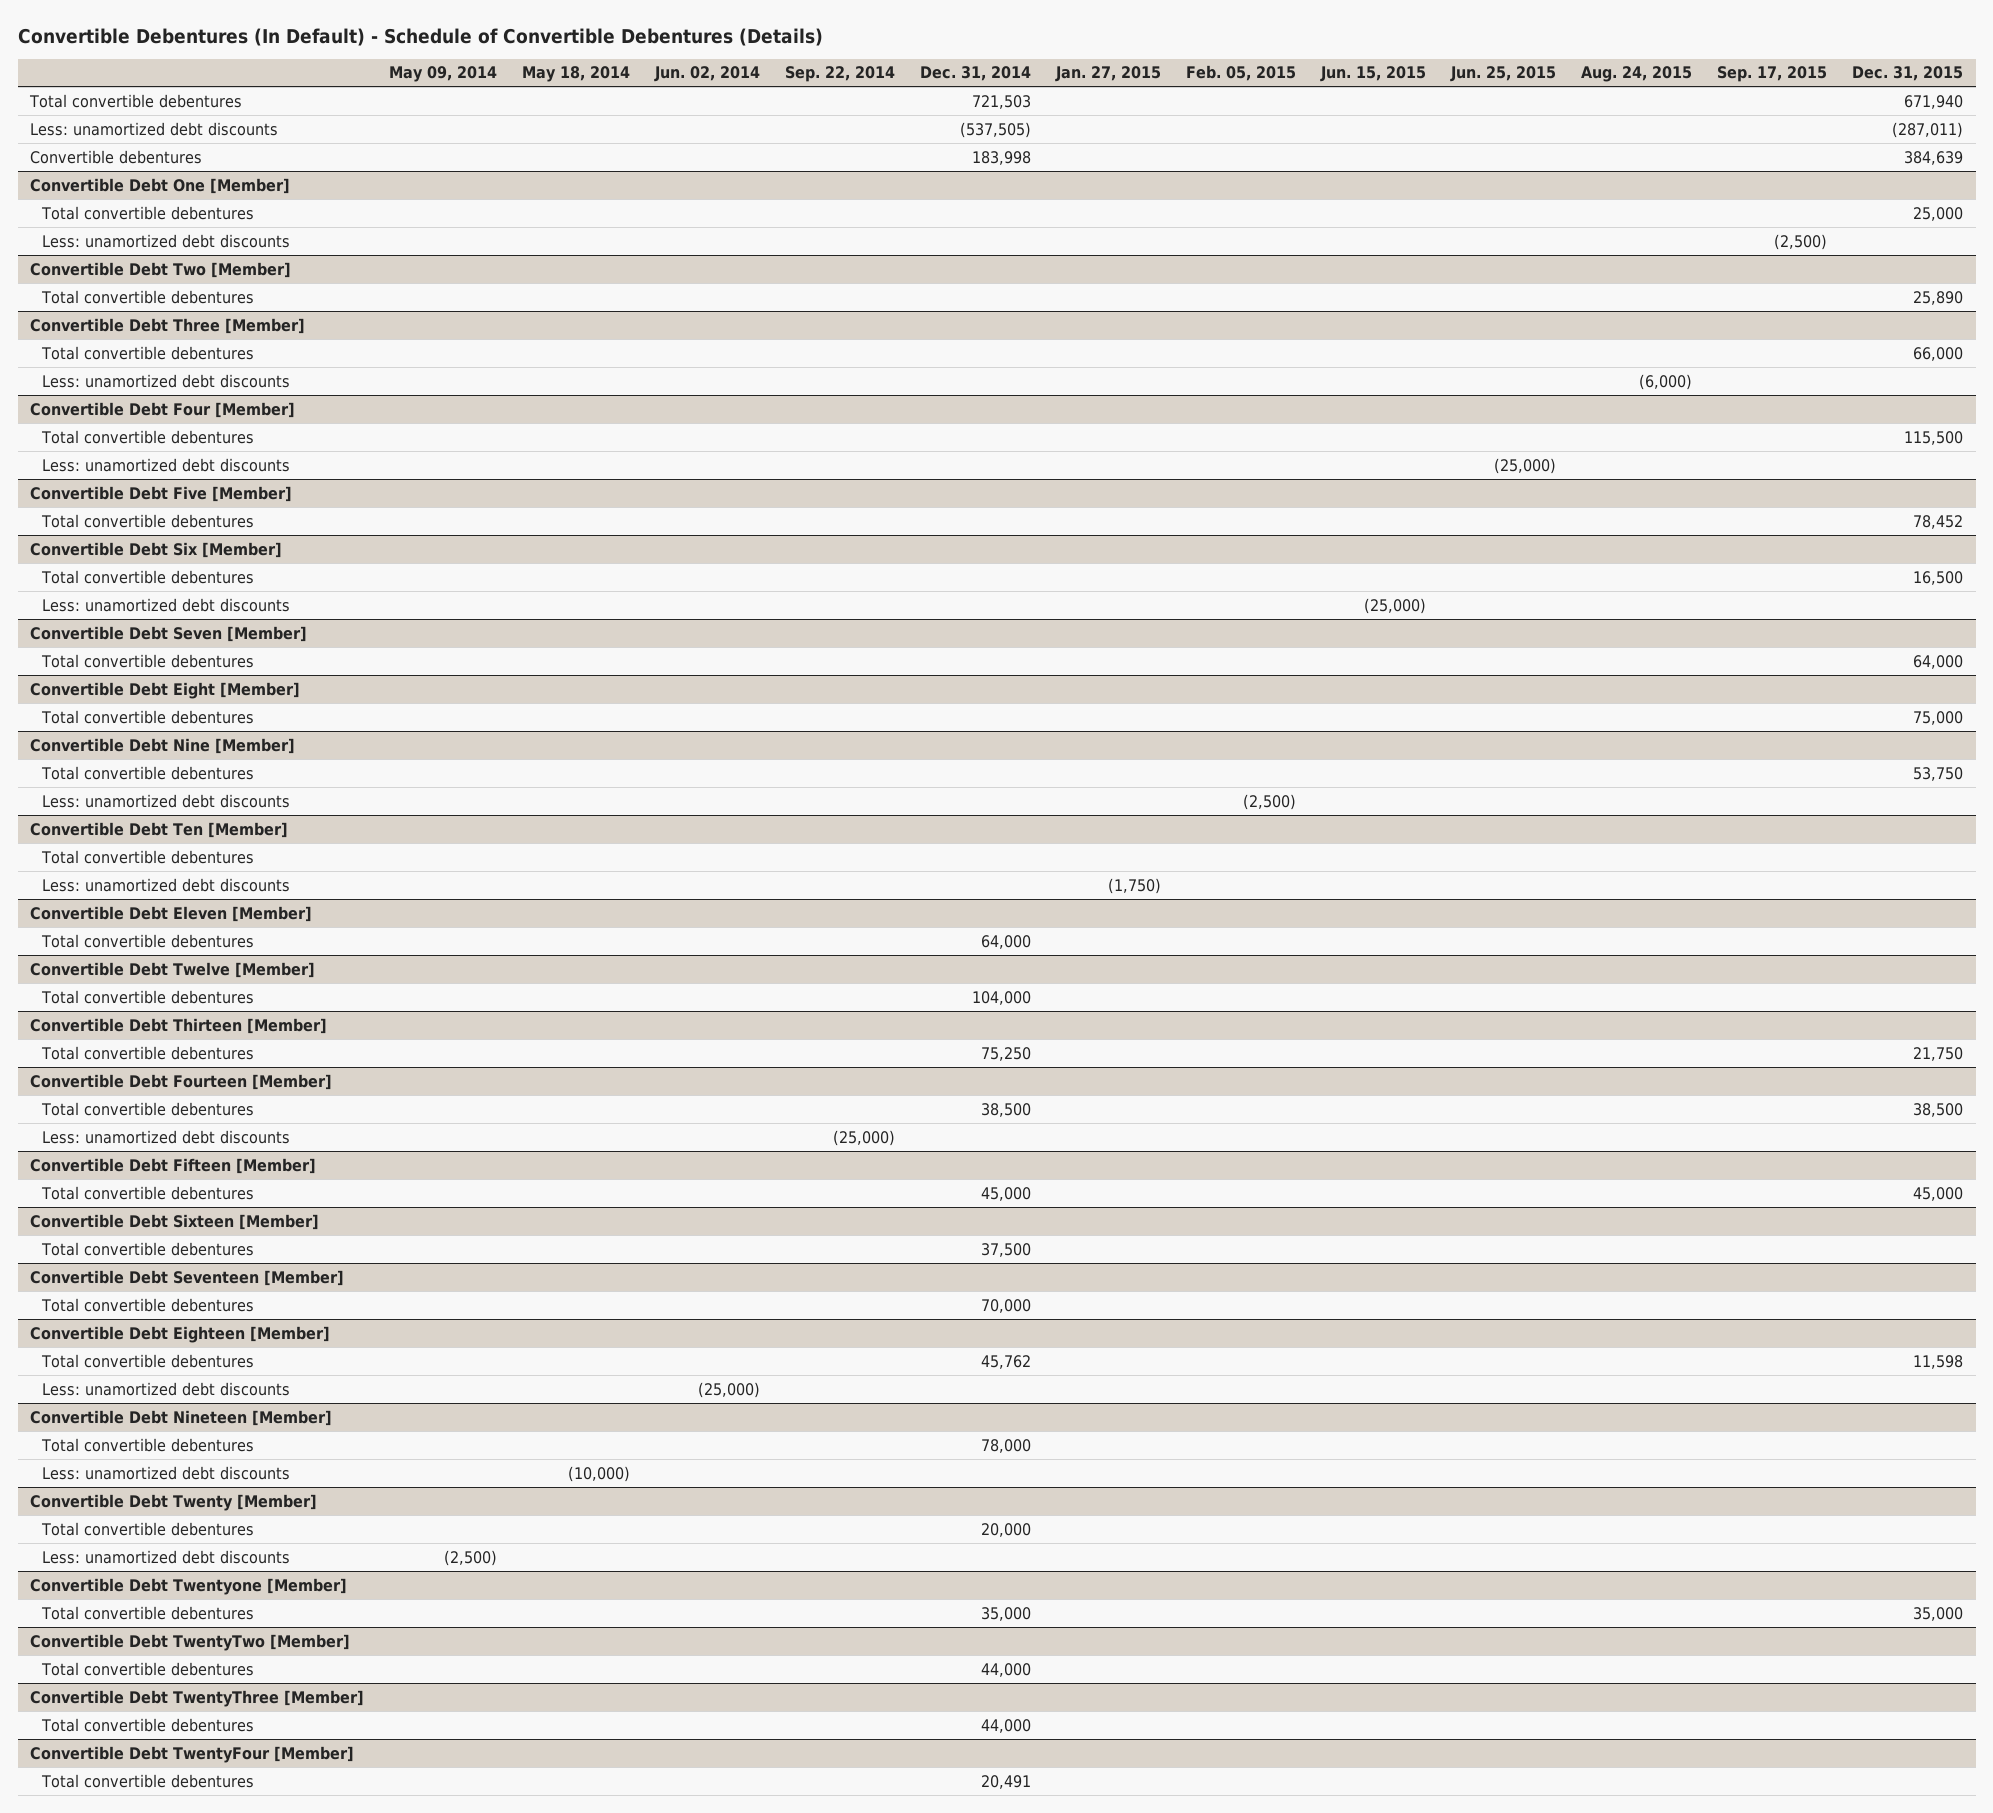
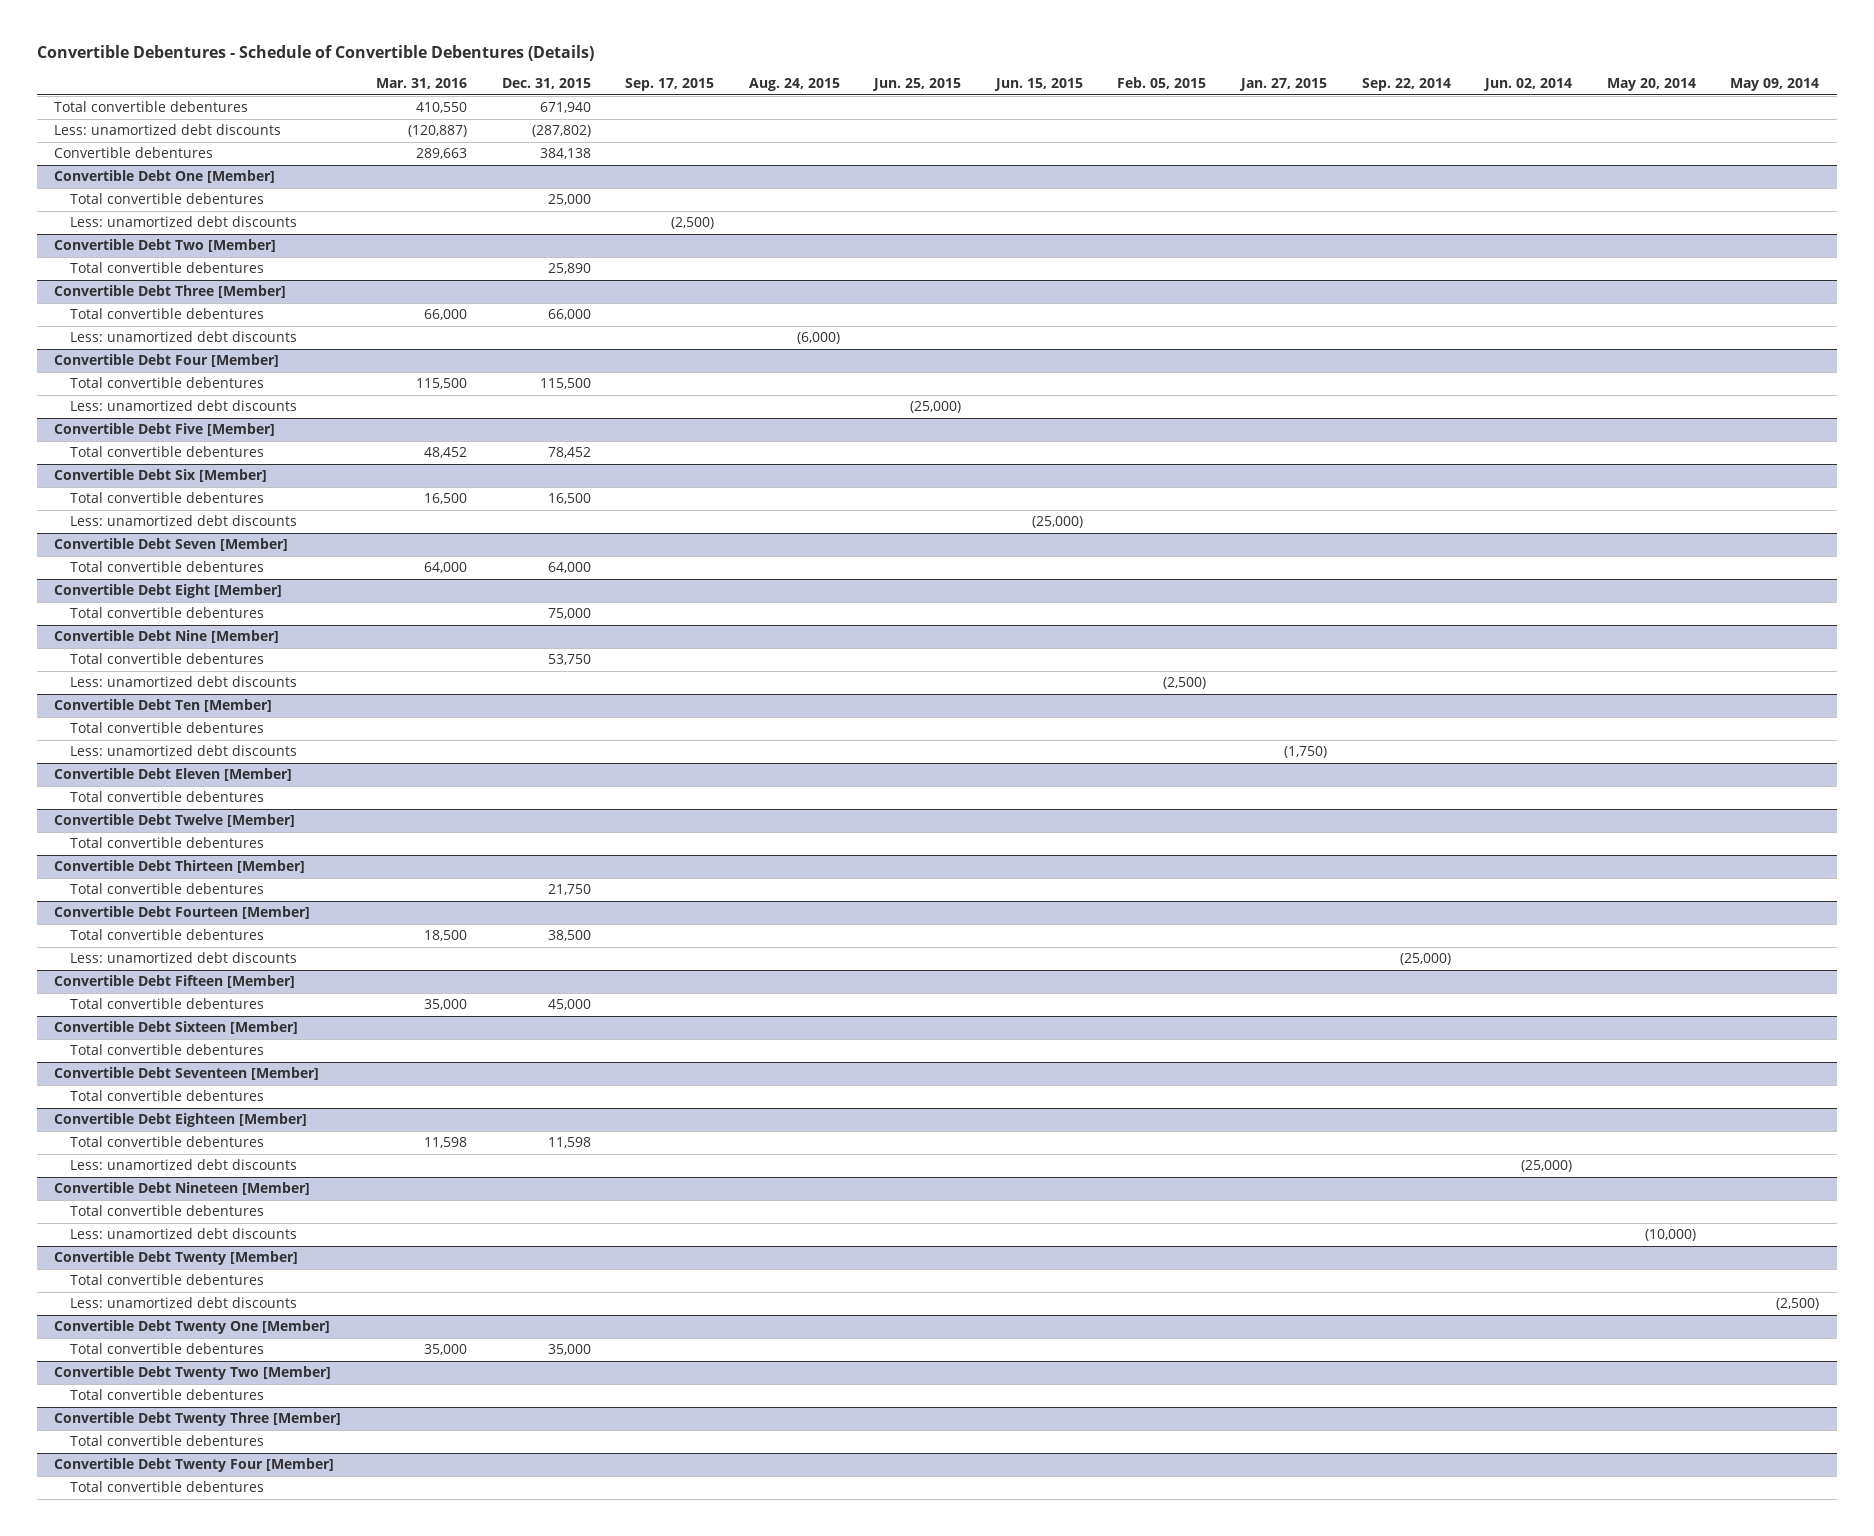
[17,27,823,46] Convertible Debentures (In Default) - Schedule of Convertible Debentures (Details) -> [37,45,595,62] Convertible Debentures - Schedule of Convertible Debentures (Details)
[522,66,631,83] May 18, 2014 -> none
[920,66,1032,82] Dec. 31, 2014 -> none
none -> [376,77,468,89] Mar. 31, 2016
none -> [1606,77,1696,91] May 20, 2014
[1892,121,1964,138] (287,011) -> [531,125,591,138] (287,802)
[1904,150,1964,165] 384,639 -> [539,148,591,160] 384,138
[30,1577,348,1595] Convertible Debt Twentyone [Member] -> [54,1320,331,1335] Convertible Debt Twenty One [Member]
[30,1633,351,1651] Convertible Debt TwentyTwo [Member] -> [54,1366,332,1381] Convertible Debt Twenty Two [Member]
[30,1689,365,1707] Convertible Debt TwentyThree [Member] -> [54,1412,342,1427] Convertible Debt Twenty Three [Member]
[30,1745,355,1763] Convertible Debt TwentyFour [Member] -> [54,1458,335,1473] Convertible Debt Twenty Four [Member]

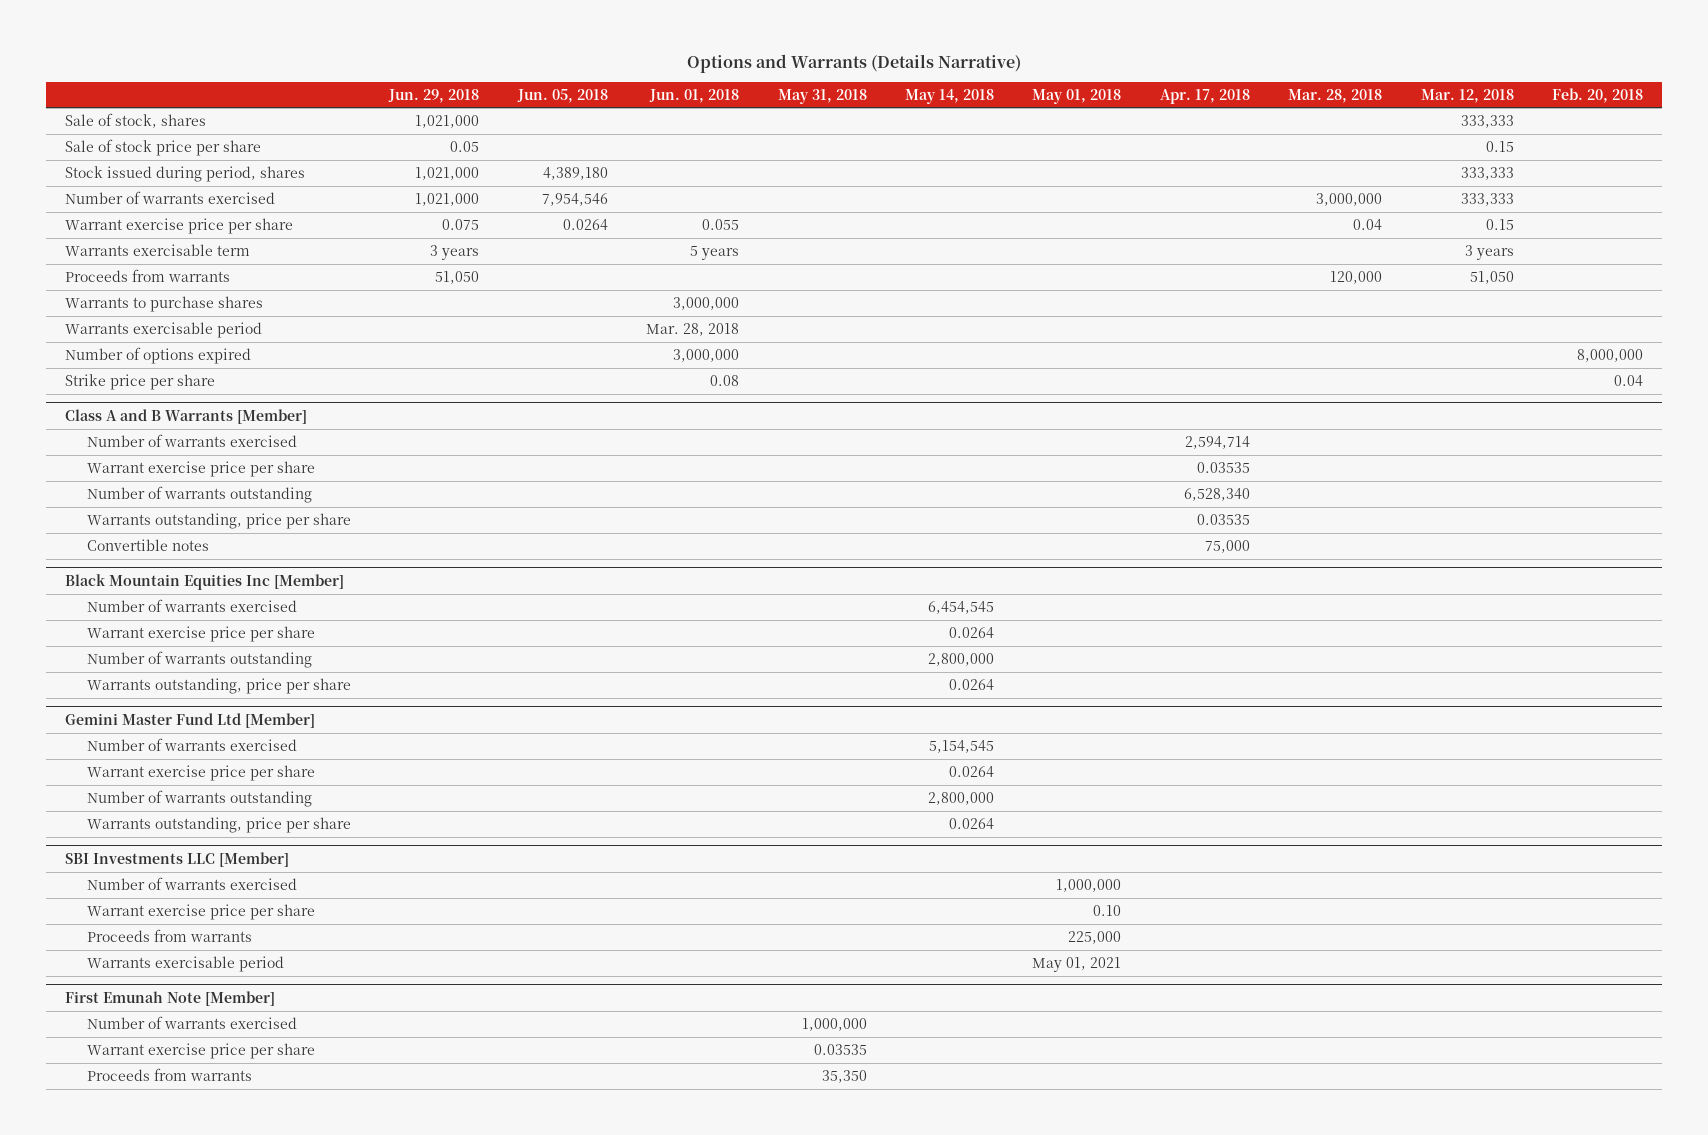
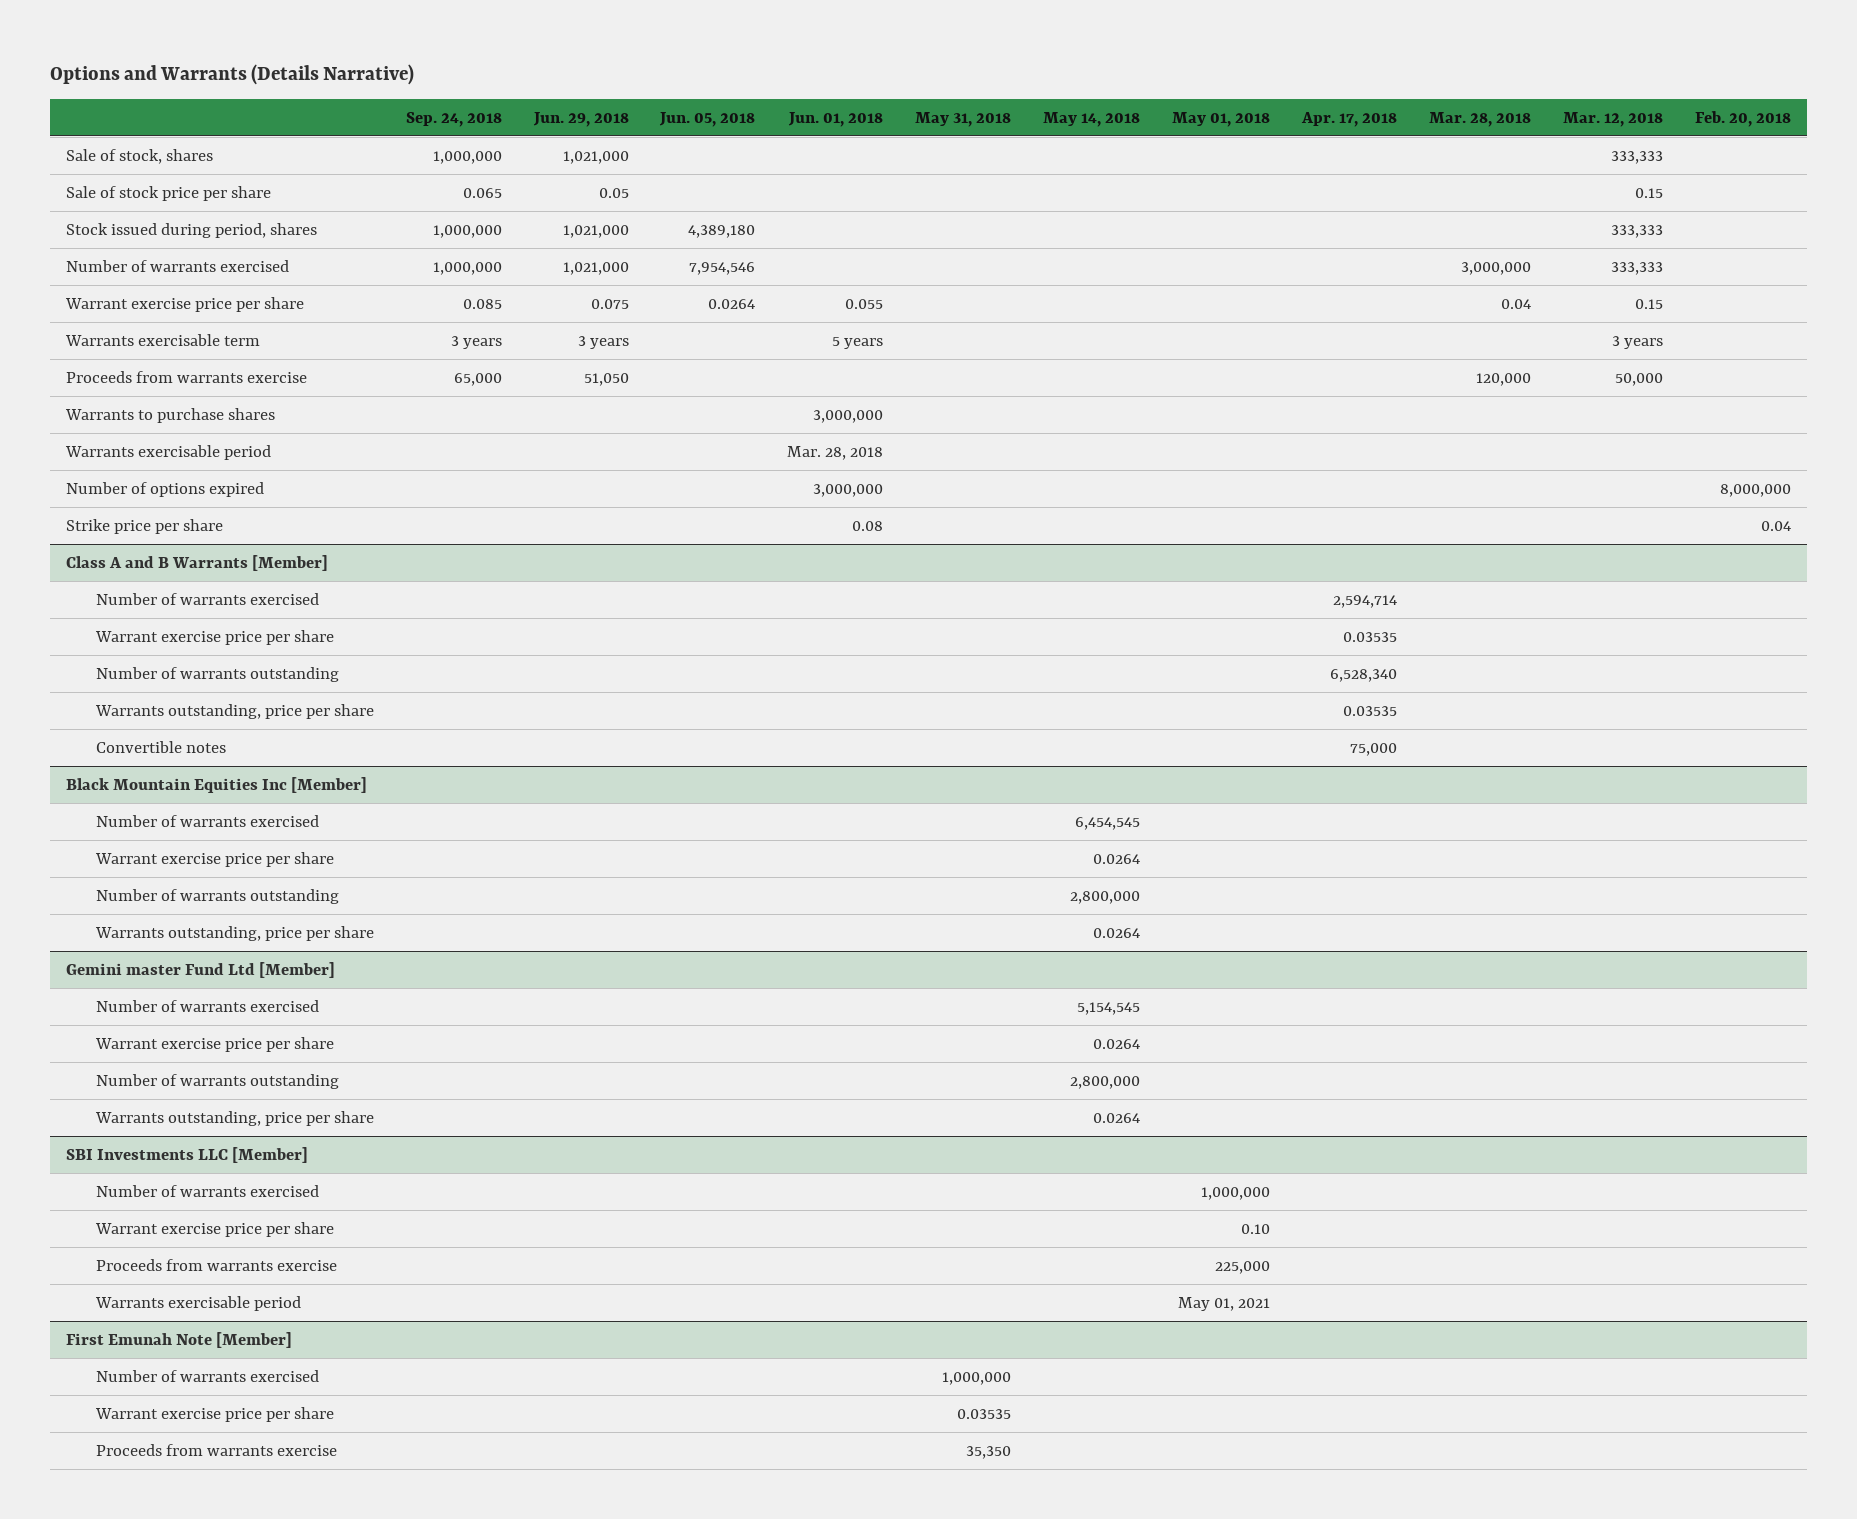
none -> [405,111,502,127] Sep. 24, 2018
[65,269,231,283] Proceeds from warrants -> [66,370,308,383] Proceeds from warrants exercise
[1469,271,1514,285] 51,050 -> [1614,372,1663,386] 50,000
[65,712,316,728] Gemini Master Fund Ltd [Member] -> [66,961,336,978] Gemini master Fund Ltd [Member]
[87,929,253,943] Proceeds from warrants -> [95,1258,337,1271] Proceeds from warrants exercise
[87,1068,253,1082] Proceeds from warrants -> [95,1443,337,1456] Proceeds from warrants exercise

